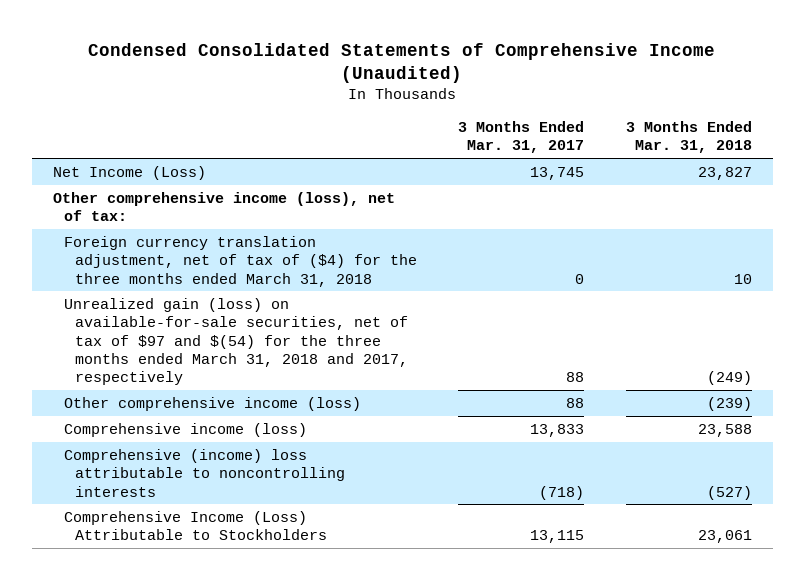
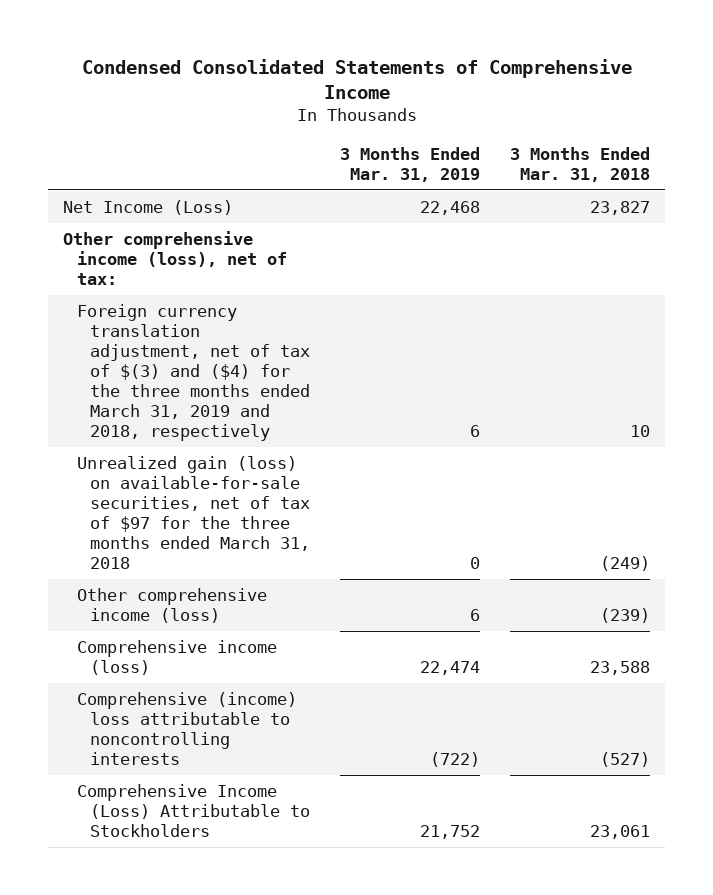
[88,42,716,83] Condensed Consolidated Statements of Comprehensive Income (Unaudited) -> [81,58,632,100] Condensed Consolidated Statements of Comprehensive Income
[458,120,585,154] 3 Months Ended Mar. 31, 2017 -> none
none -> [340,146,481,182] 3 Months Ended Mar. 31, 2019
[63,235,417,287] Foreign currency translation adjustment, net of tax of ($4) for the three months ended March 31, 2018 -> [76,304,311,441] Foreign currency translation adjustment, net of tax of $(3) and ($4) for the three months ended March 31, 2019 and 2018, respectively
[63,297,408,386] Unrealized gain (loss) on available-for-sale securities, net of tax of $97 and $(54) for the three months ended March 31, 2018 and 2017, respectively -> [76,456,311,569] Unrealized gain (loss) on available-for-sale securities, net of tax of $97 for the three months ended March 31, 2018

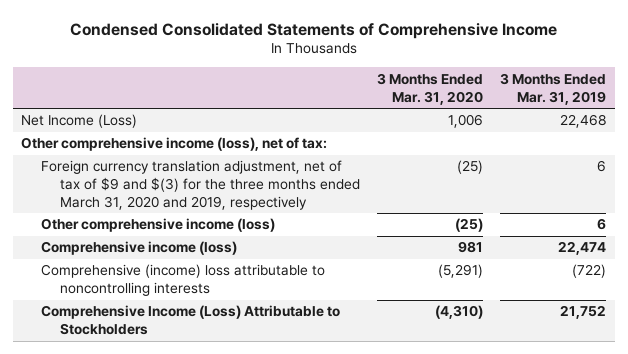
[510,146,651,182] 3 Months Ended Mar. 31, 2018 -> none
none -> [377,72,484,105] 3 Months Ended Mar. 31, 2020
[76,456,311,569] Unrealized gain (loss) on available-for-sale securities, net of tax of $97 for the three months ended March 31, 2018 -> none
[76,304,311,441] Foreign currency translation adjustment, net of tax of $(3) and ($4) for the three months ended March 31, 2019 and 2018, respectively -> [40,160,360,210] Foreign currency translation adjustment, net of tax of $9 and $(3) for the three months ended March 31, 2020 and 2019, respectively

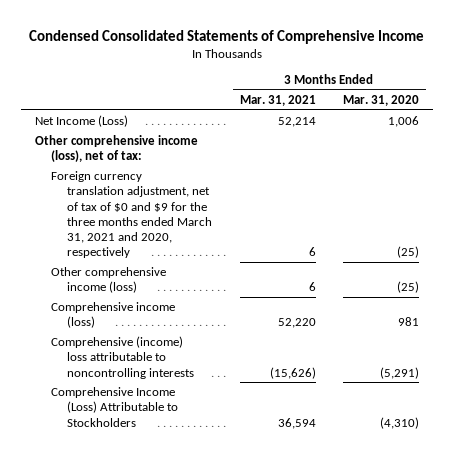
[500,72,607,105] 3 Months Ended Mar. 31, 2019 -> none
none -> [239,94,316,106] Mar. 31, 2021
[40,160,360,210] Foreign currency translation adjustment, net of tax of $9 and $(3) for the three months ended March 31, 2020 and 2019, respectively -> [50,170,213,259] Foreign currency translation adjustment, net of tax of $0 and $9 for the three months ended March 31, 2021 and 2020, respectively

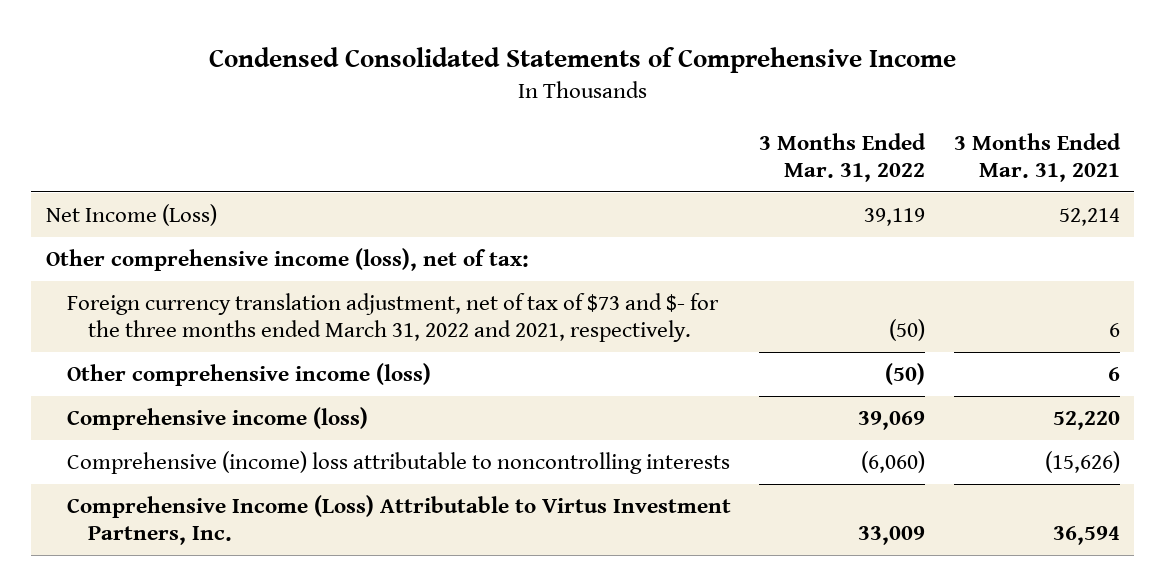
[343,94,420,106] Mar. 31, 2020 -> none
none -> [759,132,927,183] 3 Months Ended Mar. 31, 2022
[50,170,213,259] Foreign currency translation adjustment, net of tax of $0 and $9 for the three months ended March 31, 2021 and 2020, respectively -> [66,293,719,343] Foreign currency translation adjustment, net of tax of $73 and $- for the three months ended March 31, 2022 and 2021, respectively.
[50,386,179,427] Comprehensive Income (Loss) Attributable to Stockholders -> [66,495,731,546] Comprehensive Income (Loss) Attributable to Virtus Investment Partners, Inc.

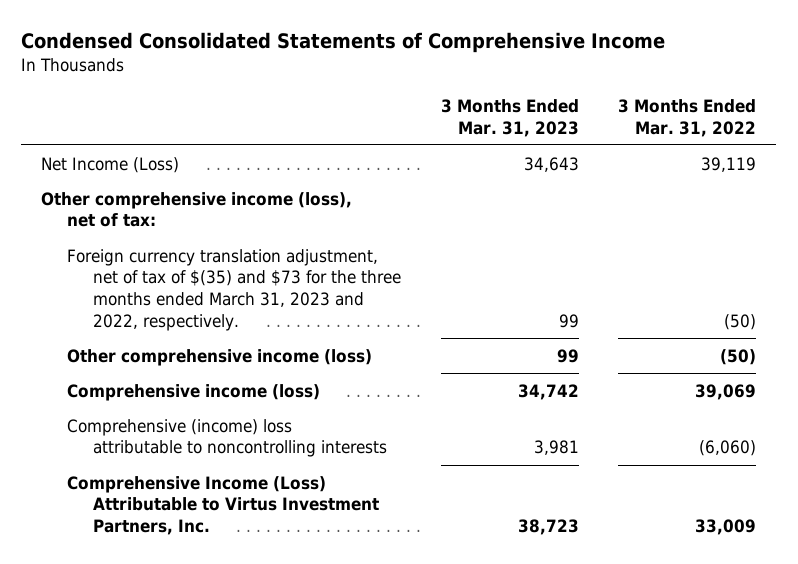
[953,132,1121,183] 3 Months Ended Mar. 31, 2021 -> none
none -> [440,99,579,137] 3 Months Ended Mar. 31, 2023
[66,293,719,343] Foreign currency translation adjustment, net of tax of $73 and $- for the three months ended March 31, 2022 and 2021, respectively. -> [67,248,401,331] Foreign currency translation adjustment, net of tax of $(35) and $73 for the three months ended March 31, 2023 and 2022, respectively.

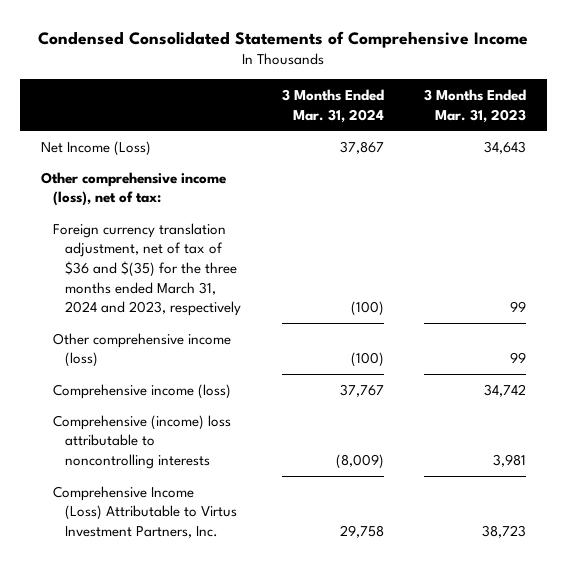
[618,99,757,137] 3 Months Ended Mar. 31, 2022 -> none
none -> [281,89,384,123] 3 Months Ended Mar. 31, 2024
[67,248,401,331] Foreign currency translation adjustment, net of tax of $(35) and $73 for the three months ended March 31, 2023 and 2022, respectively. -> [52,222,241,317] Foreign currency translation adjustment, net of tax of $36 and $(35) for the three months ended March 31, 2024 and 2023, respectively

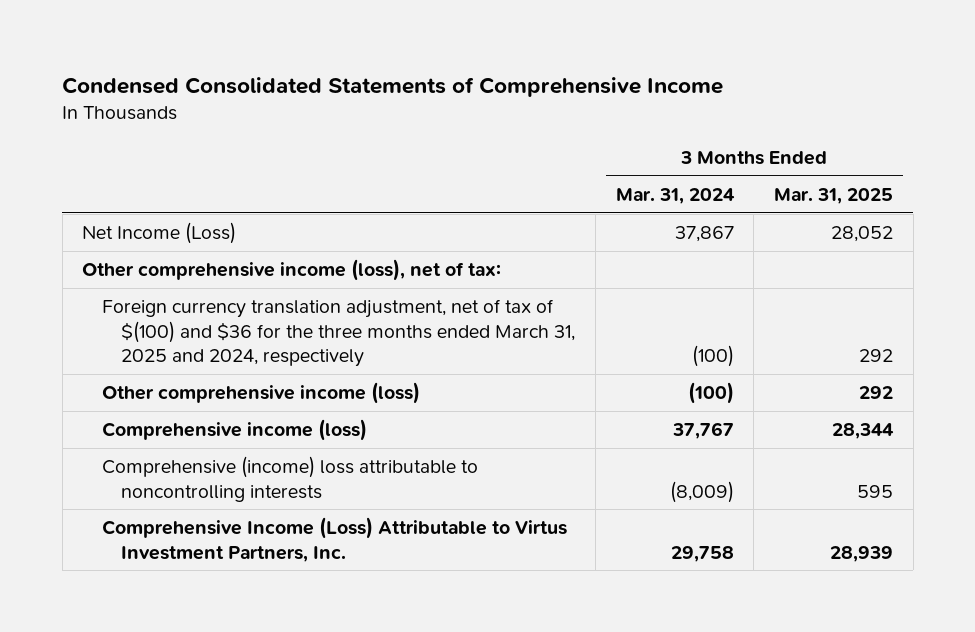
[424,89,527,123] 3 Months Ended Mar. 31, 2023 -> none
none -> [774,187,894,204] Mar. 31, 2025
[52,222,241,317] Foreign currency translation adjustment, net of tax of $36 and $(35) for the three months ended March 31, 2024 and 2023, respectively -> [101,299,576,368] Foreign currency translation adjustment, net of tax of $(100) and $36 for the three months ended March 31, 2025 and 2024, respectively

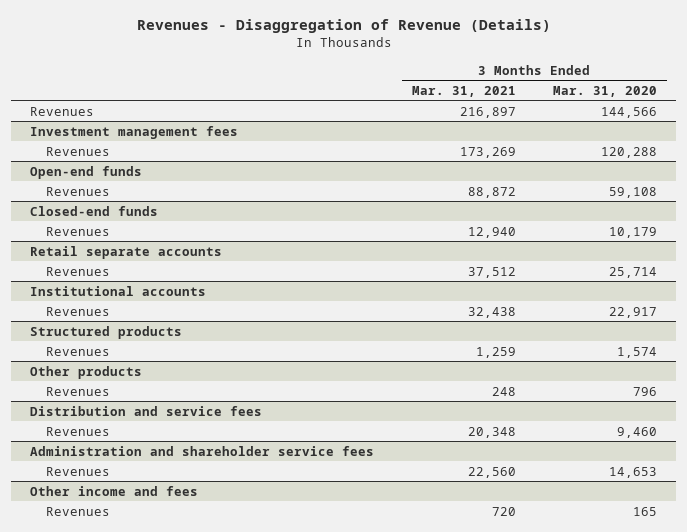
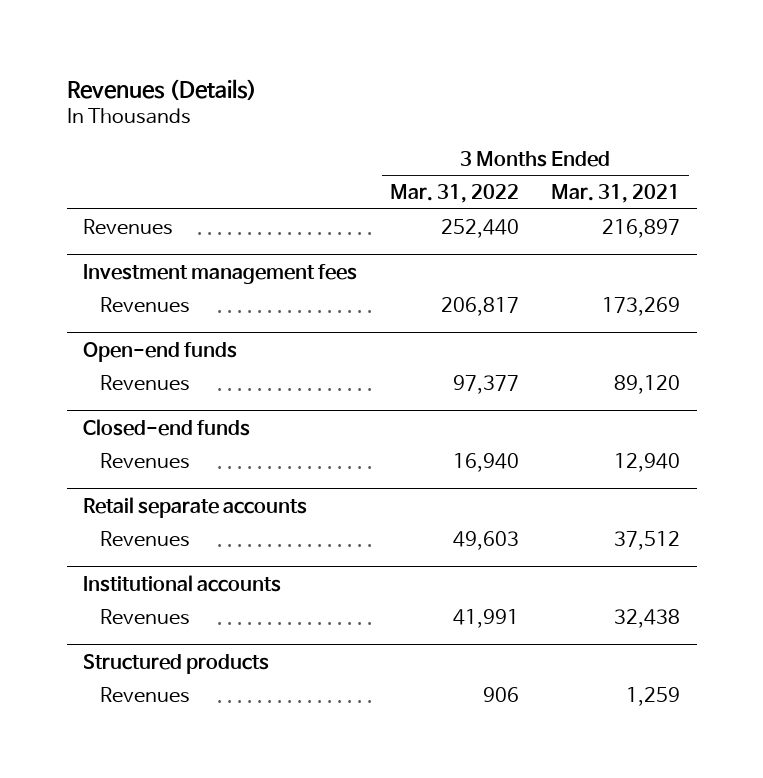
[136,19,551,34] Revenues - Disaggregation of Revenue (Details) -> [66,78,257,100] Revenues (Details)
[553,85,658,97] Mar. 31, 2020 -> none
none -> [389,184,519,204] Mar. 31, 2022
[467,186,516,198] 88,872 -> [614,374,681,394] 89,120
[29,365,142,379] Other products -> none
[45,386,110,396] Revenues -> none
[29,405,262,416] Distribution and service fees -> none
[45,426,110,436] Revenues -> none
[29,445,374,456] Administration and shareholder service fees -> none
[45,466,110,476] Revenues -> none
[29,485,198,496] Other income and fees -> none
[45,506,110,516] Revenues -> none

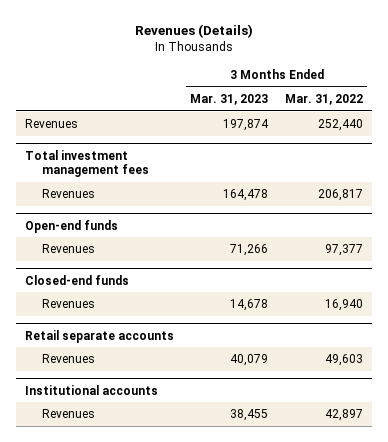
[551,184,681,204] Mar. 31, 2021 -> none
none -> [190,93,269,105] Mar. 31, 2023
[83,263,358,284] Investment management fees -> [24,149,149,178] Total investment management fees
[83,653,270,674] Structured products -> none
[100,686,191,703] Revenues -> none
[452,608,519,628] 41,991 -> [325,409,364,422] 42,897

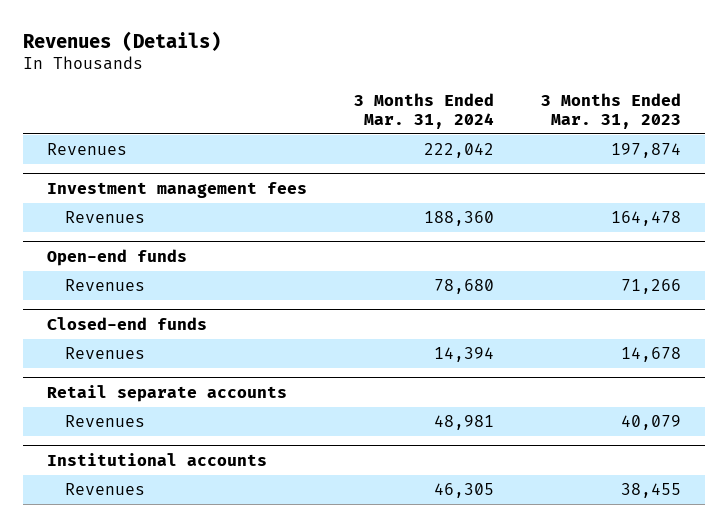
[285,93,364,105] Mar. 31, 2022 -> none
none -> [353,92,494,129] 3 Months Ended Mar. 31, 2024
[24,149,149,178] Total investment management fees -> [46,181,307,198] Investment management fees

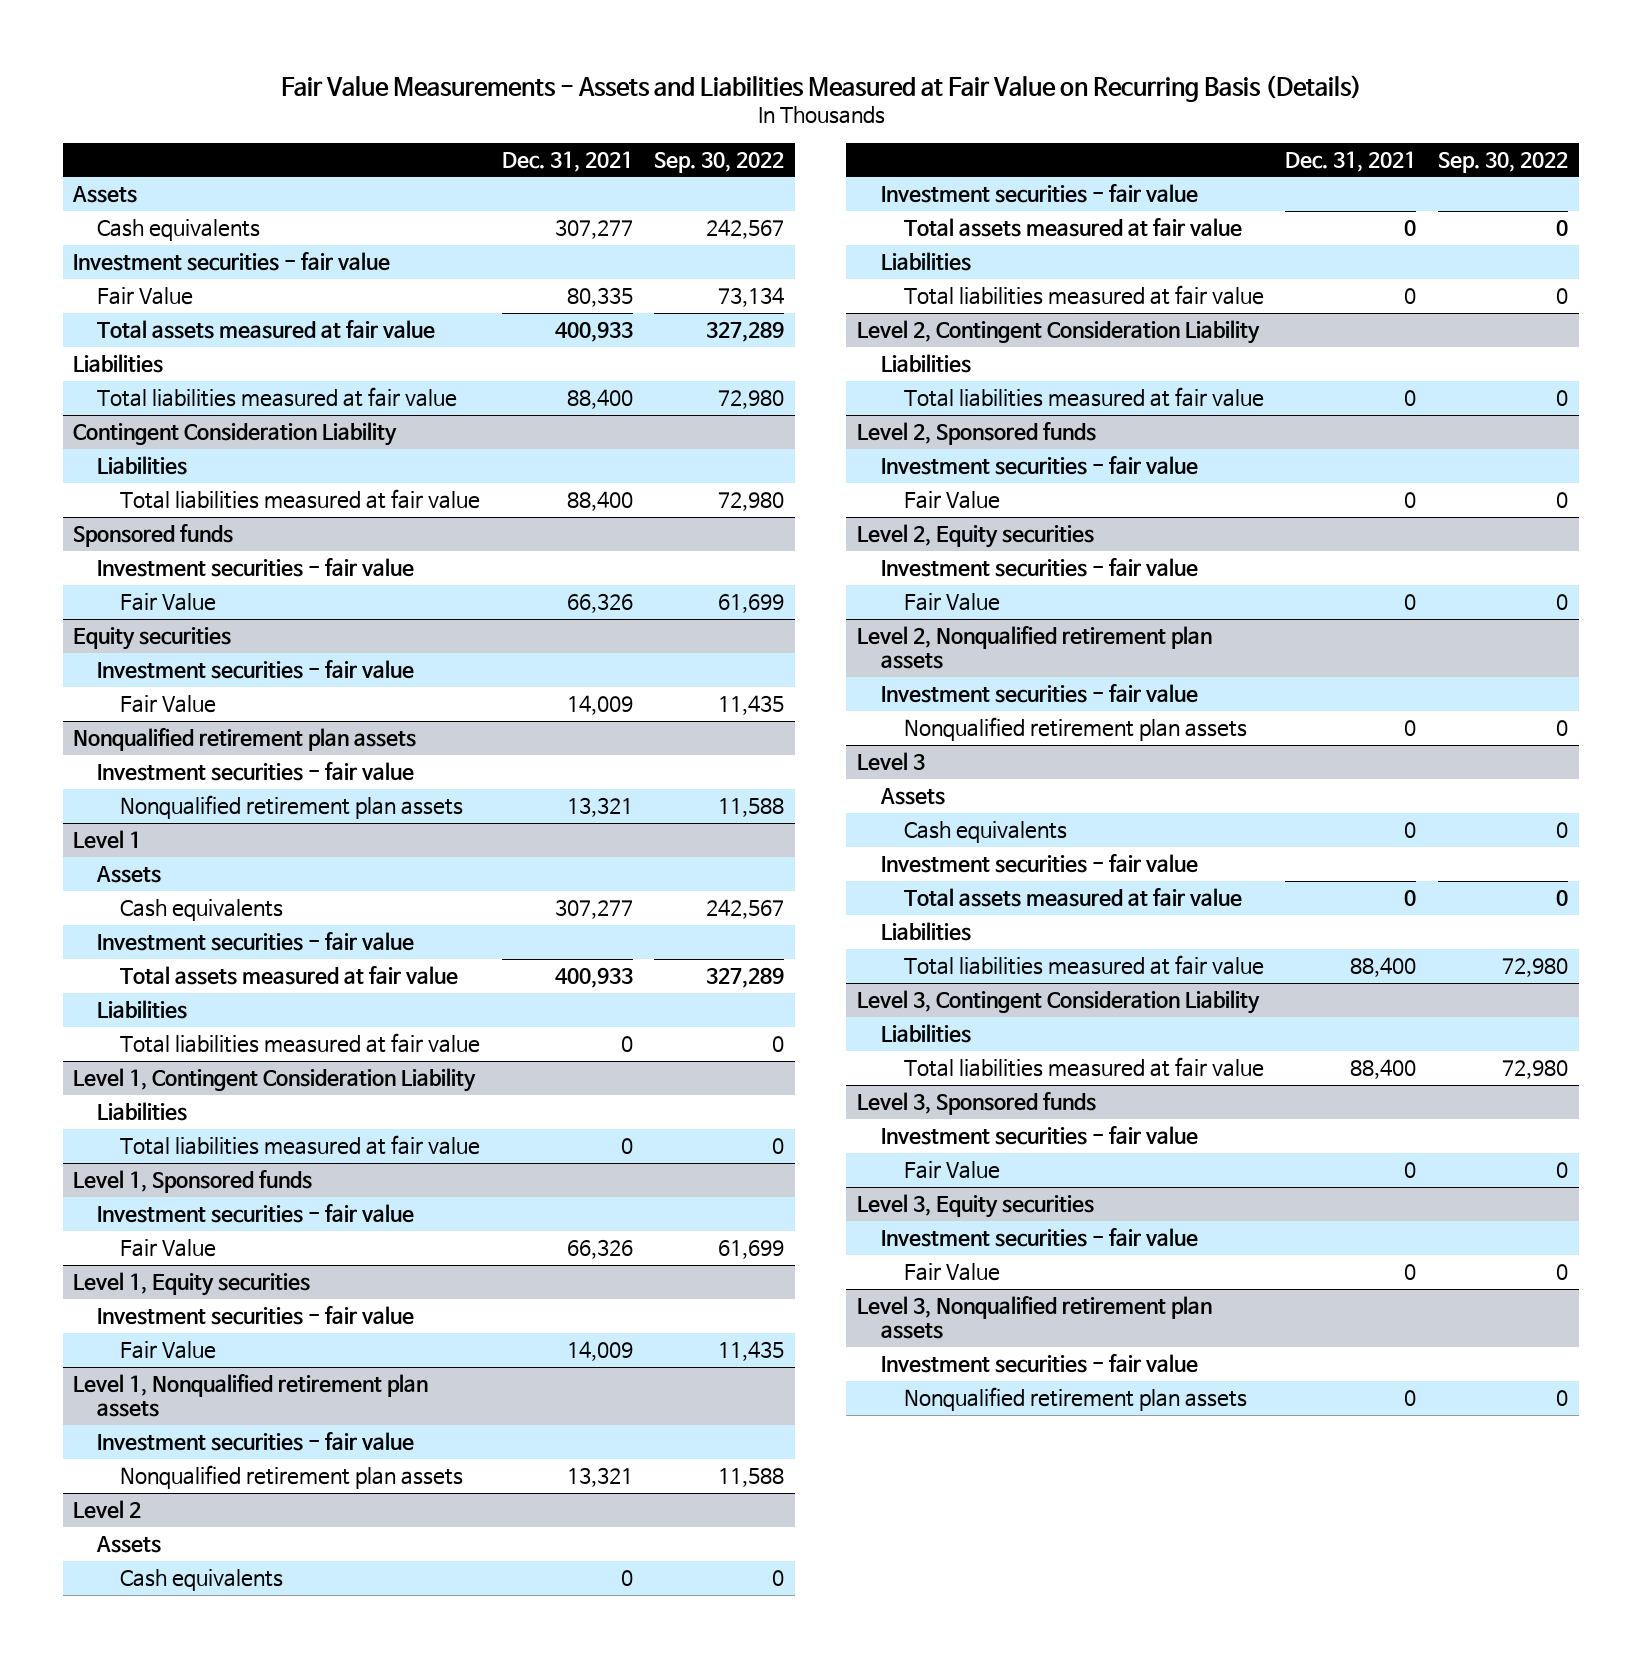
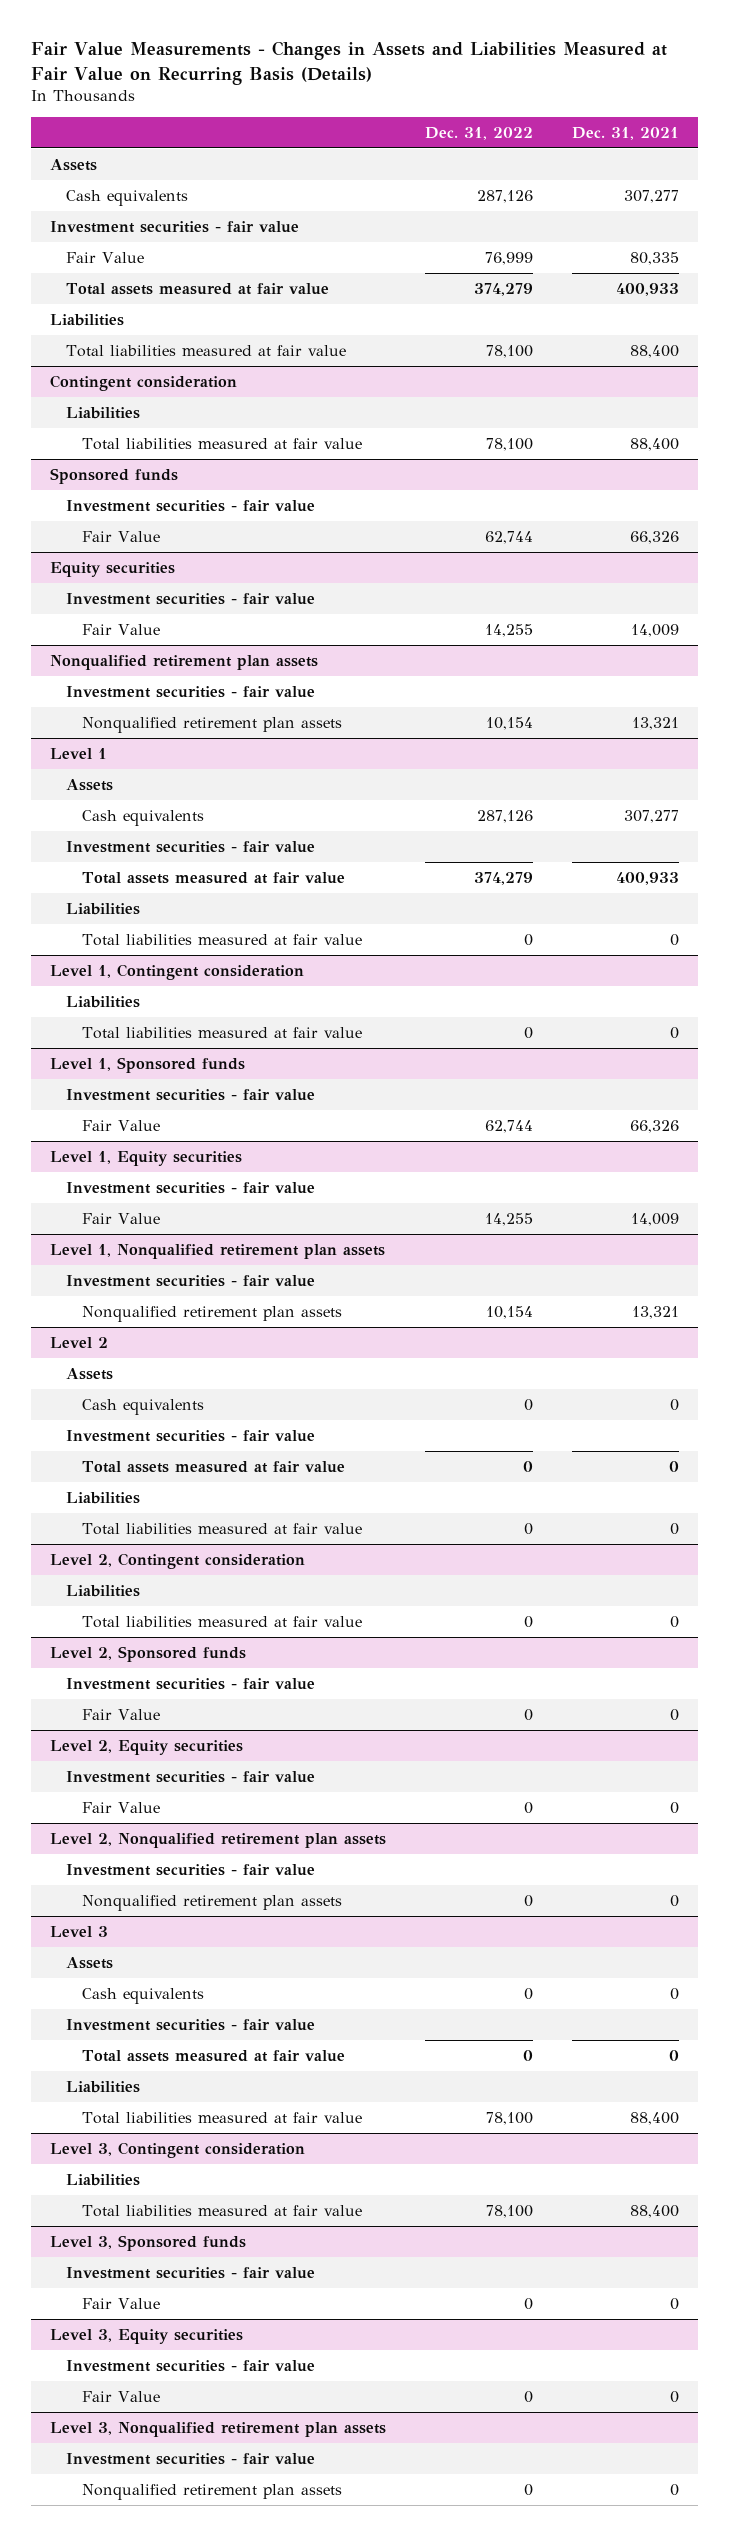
[280,74,1362,102] Fair Value Measurements - Assets and Liabilities Measured at Fair Value on Recurring Basis (Details) -> [31,41,668,85] Fair Value Measurements - Changes in Assets and Liabilities Measured at Fair Value on Recurring Basis (Details)
[654,151,785,173] Sep. 30, 2022 -> none
none -> [425,126,534,140] Dec. 31, 2022
[73,422,398,447] Contingent Consideration Liability -> [50,374,238,391] Contingent consideration
[73,1068,477,1093] Level 1, Contingent Consideration Liability -> [50,963,305,980] Level 1, Contingent consideration
[857,320,1261,345] Level 2, Contingent Consideration Liability -> [50,1552,306,1569] Level 2, Contingent consideration
[857,990,1261,1015] Level 3, Contingent Consideration Liability -> [50,2141,306,2158] Level 3, Contingent consideration

